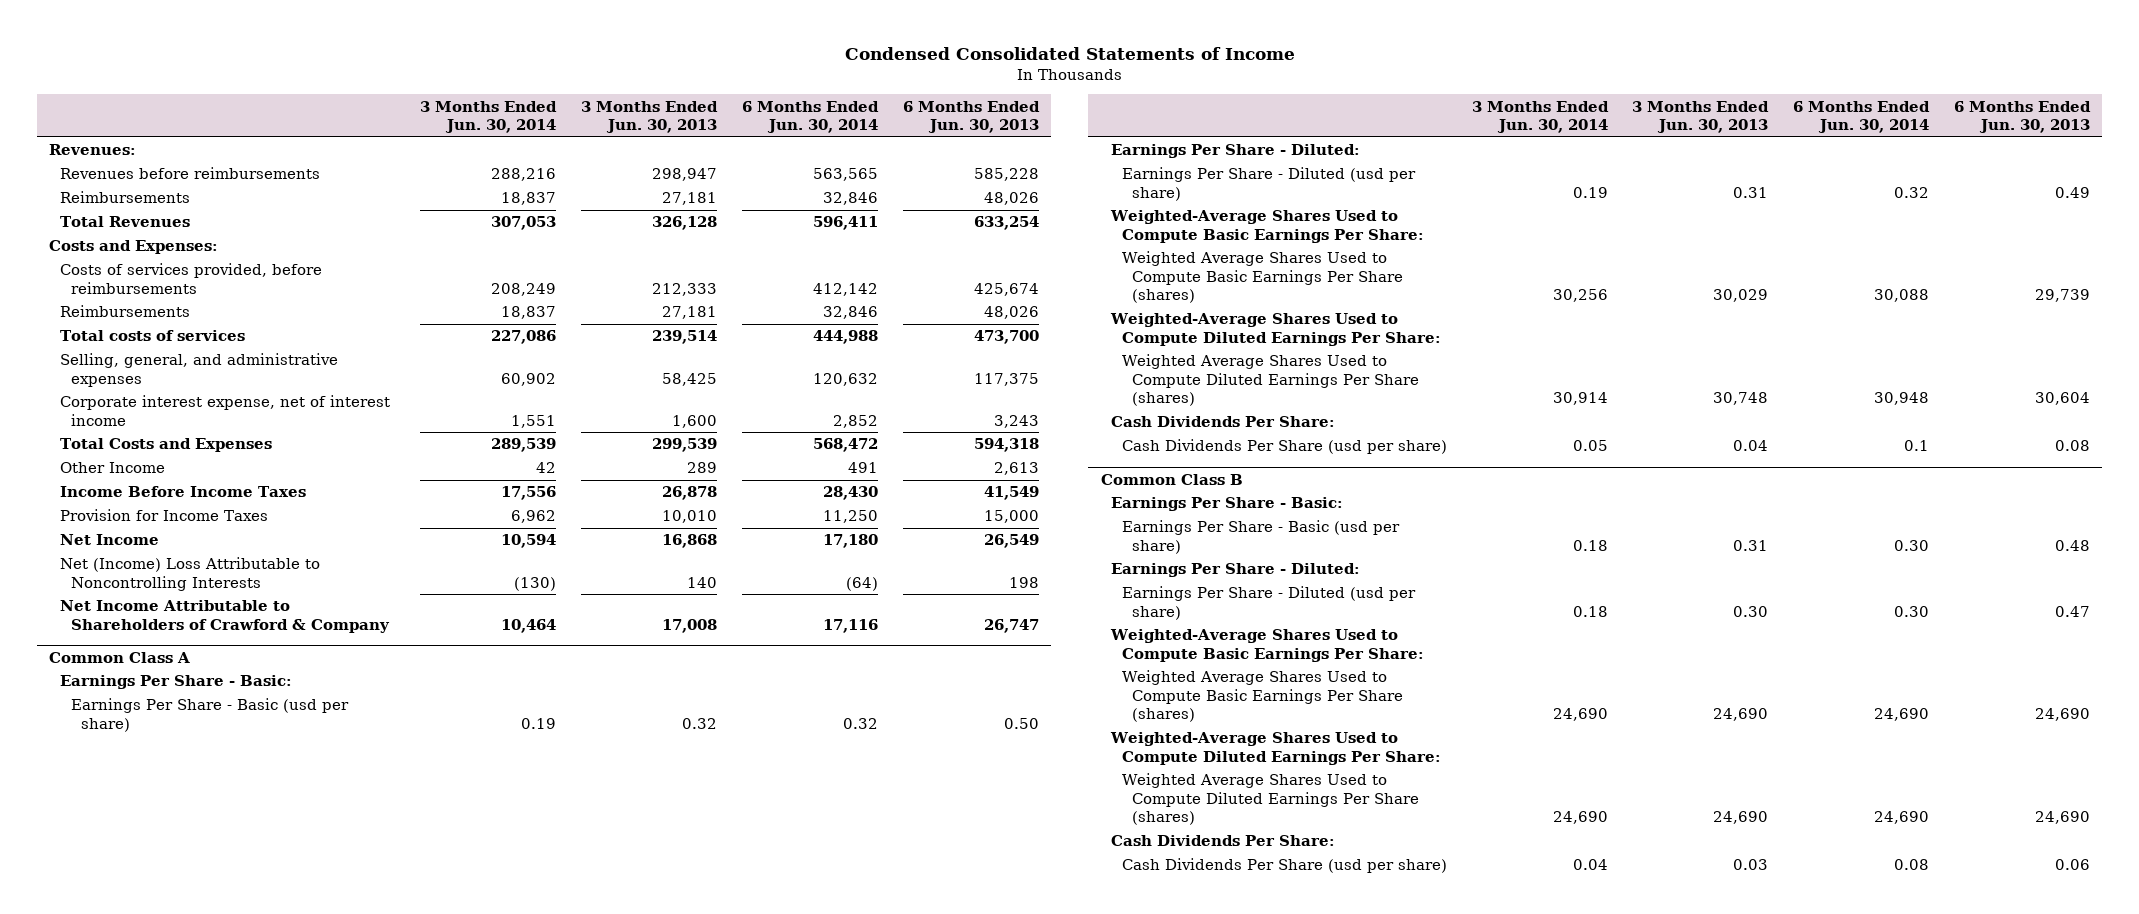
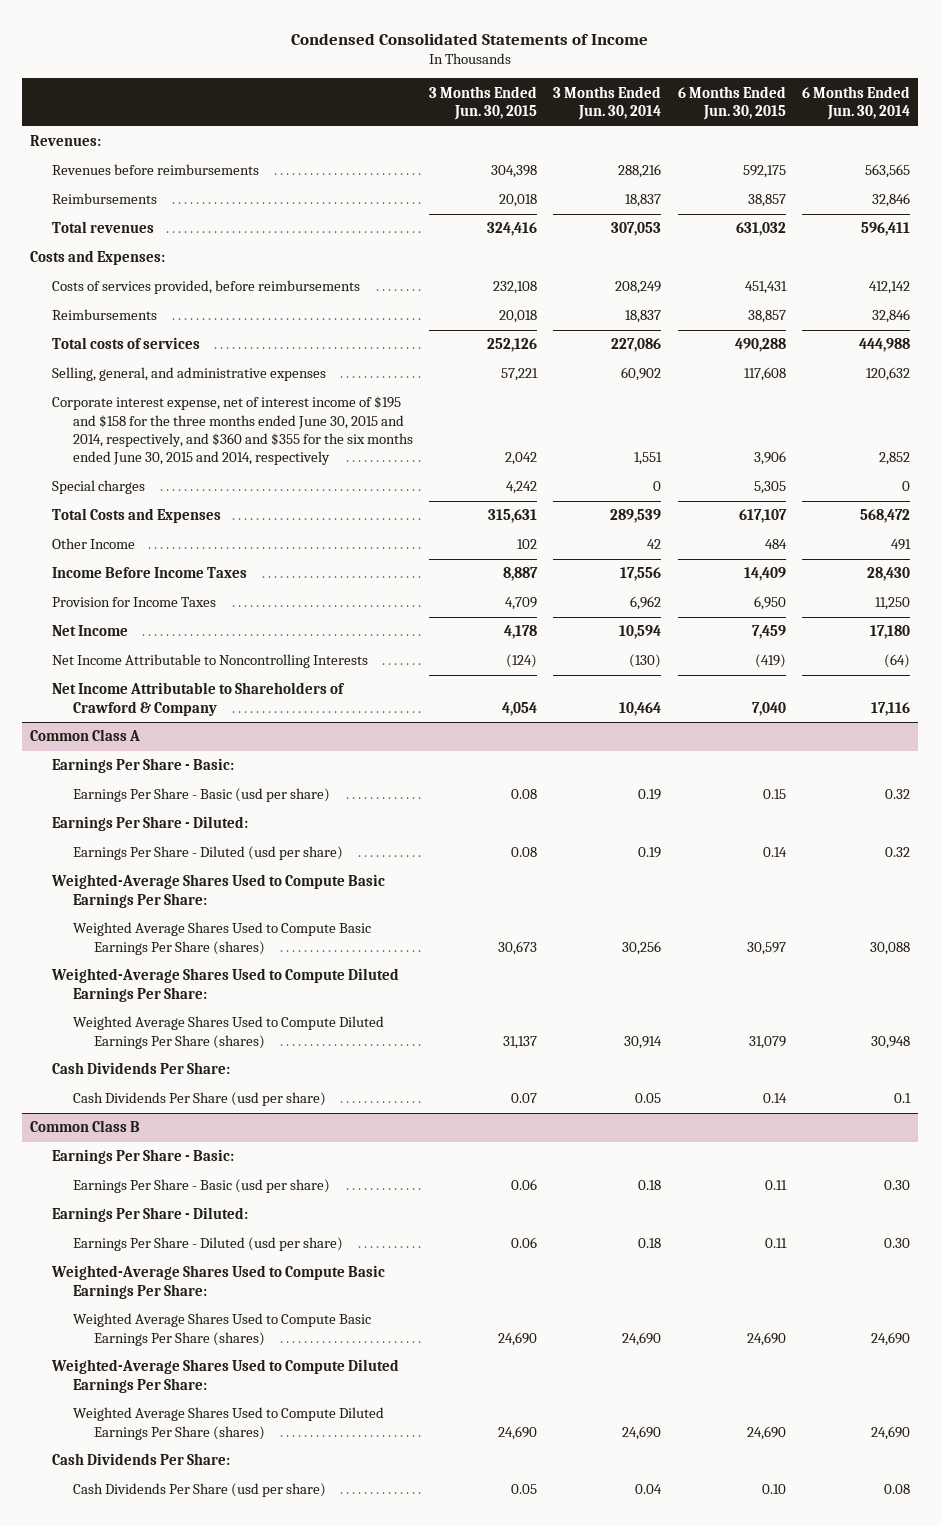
[581,100,719,134] 3 Months Ended Jun. 30, 2013 -> none
[902,100,1040,134] 6 Months Ended Jun. 30, 2013 -> none
none -> [429,85,538,120] 3 Months Ended Jun. 30, 2015
none -> [677,85,786,120] 6 Months Ended Jun. 30, 2015
[59,216,190,228] Total Revenues -> [51,221,154,234] Total revenues
[59,395,390,426] Corporate interest expense, net of interest income -> [51,396,413,466] Corporate interest expense, net of interest income of $195 and $158 for the three months ended June 30, 2015 and 2014, respectively, and $360 and $355 for the six months ended June 30, 2015 and 2014, respectively
none -> [51,480,145,495] Special charges
[59,557,320,591] Net (Income) Loss Attributable to Noncontrolling Interests -> [51,654,368,669] Net Income Attributable to Noncontrolling Interests

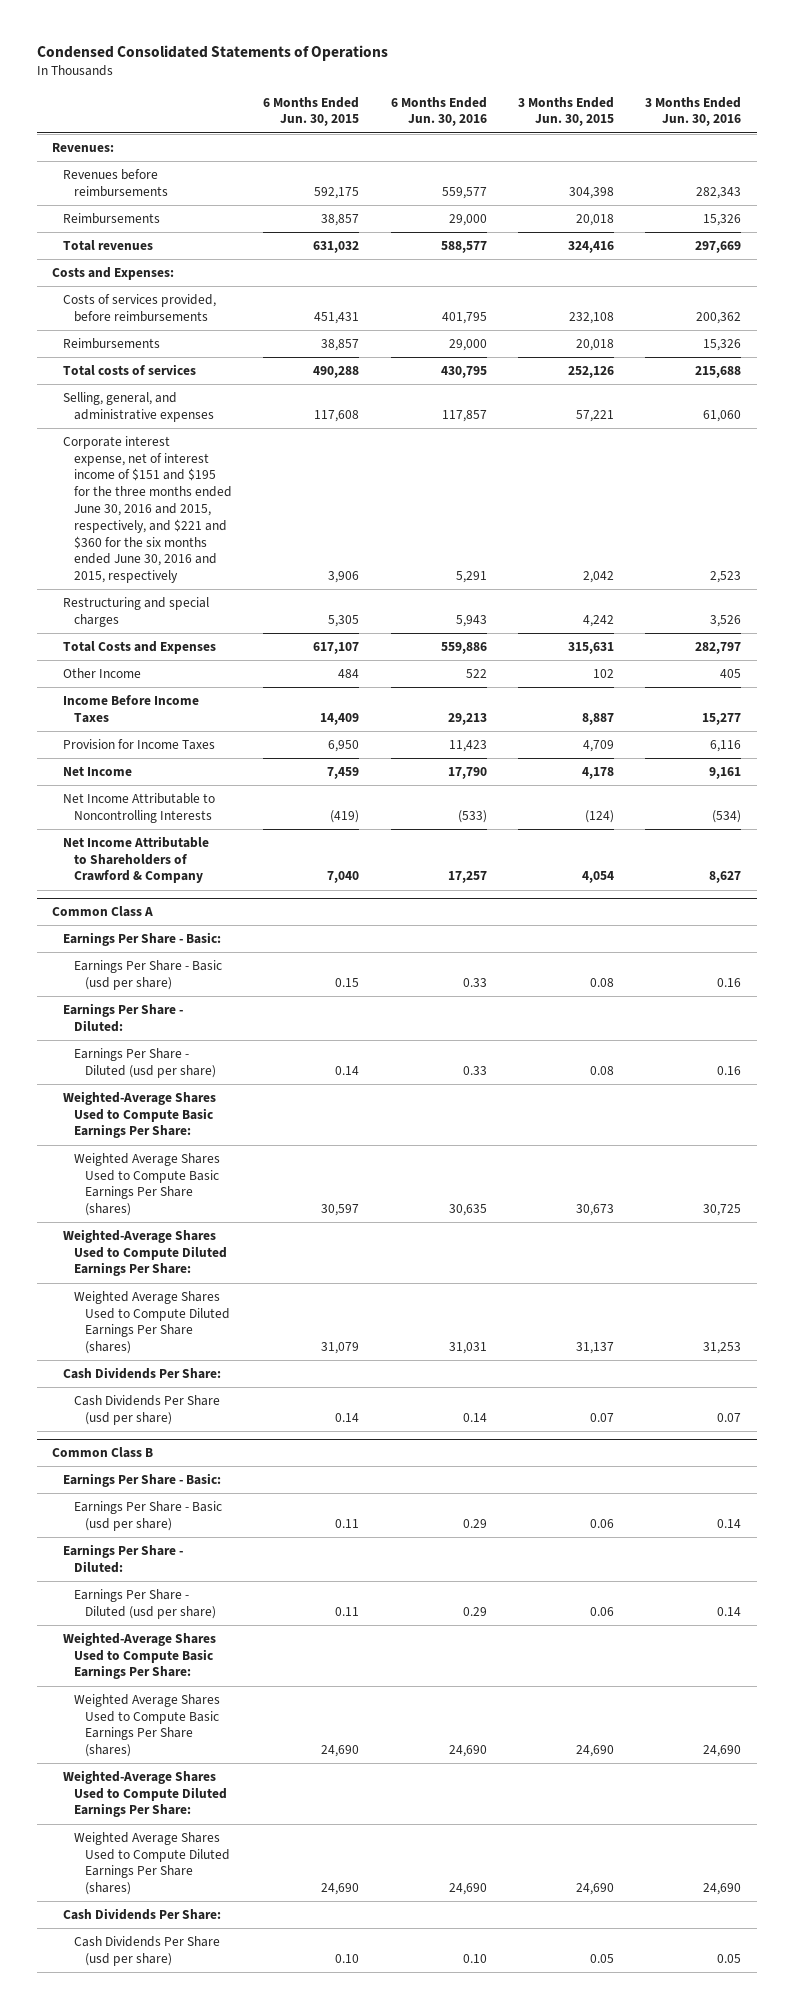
[291,32,649,45] Condensed Consolidated Statements of Income -> [36,45,388,62] Condensed Consolidated Statements of Operations
[553,85,662,120] 3 Months Ended Jun. 30, 2014 -> none
[802,85,911,120] 6 Months Ended Jun. 30, 2014 -> none
none -> [390,96,487,127] 6 Months Ended Jun. 30, 2016
none -> [645,96,742,127] 3 Months Ended Jun. 30, 2016
[51,396,413,466] Corporate interest expense, net of interest income of $195 and $158 for the three months ended June 30, 2015 and 2014, respectively, and $360 and $355 for the six months ended June 30, 2015 and 2014, respectively -> [63,435,233,584] Corporate interest expense, net of interest income of $151 and $195 for the three months ended June 30, 2016 and 2015, respectively, and $221 and $360 for the six months ended June 30, 2016 and 2015, respectively
[51,480,145,495] Special charges -> [63,596,210,627] Restructuring and special charges

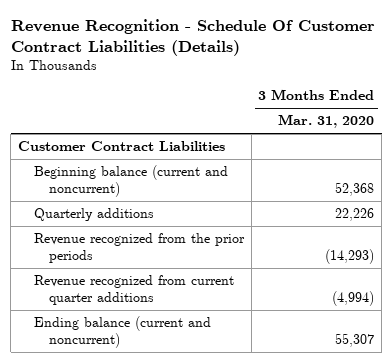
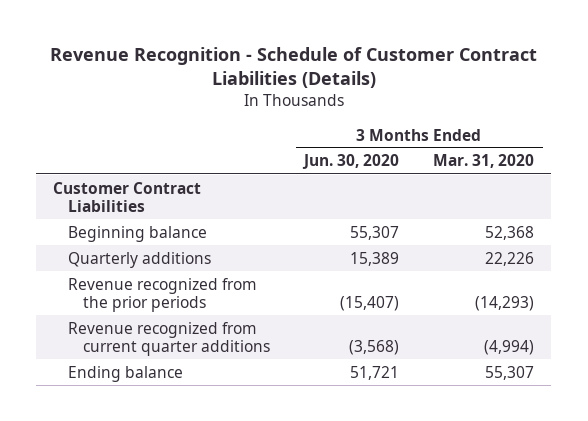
[10,19,375,56] Revenue Recognition - Schedule Of Customer Contract Liabilities (Details) -> [49,46,537,89] Revenue Recognition - Schedule of Customer Contract Liabilities (Details)
none -> [302,154,400,170] Jun. 30, 2020
[33,165,228,198] Beginning balance (current and noncurrent) -> [68,225,208,242] Beginning balance
[33,316,211,349] Ending balance (current and noncurrent) -> [68,365,184,382] Ending balance

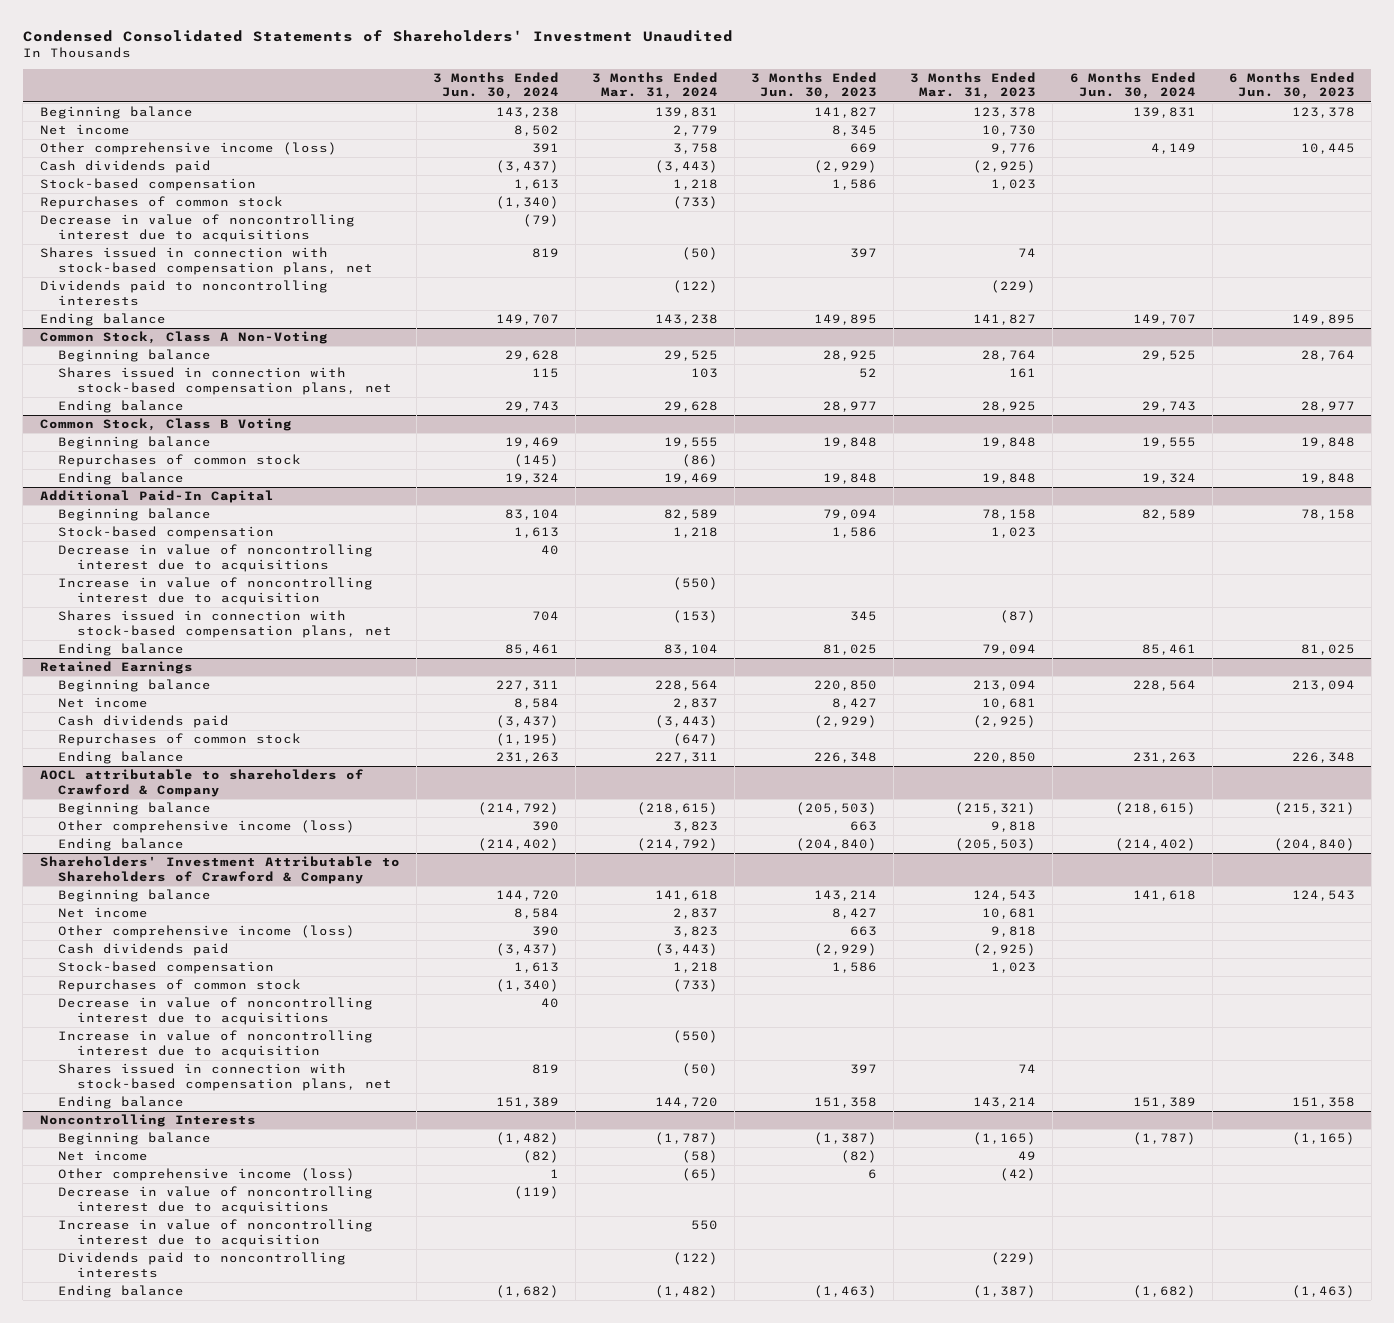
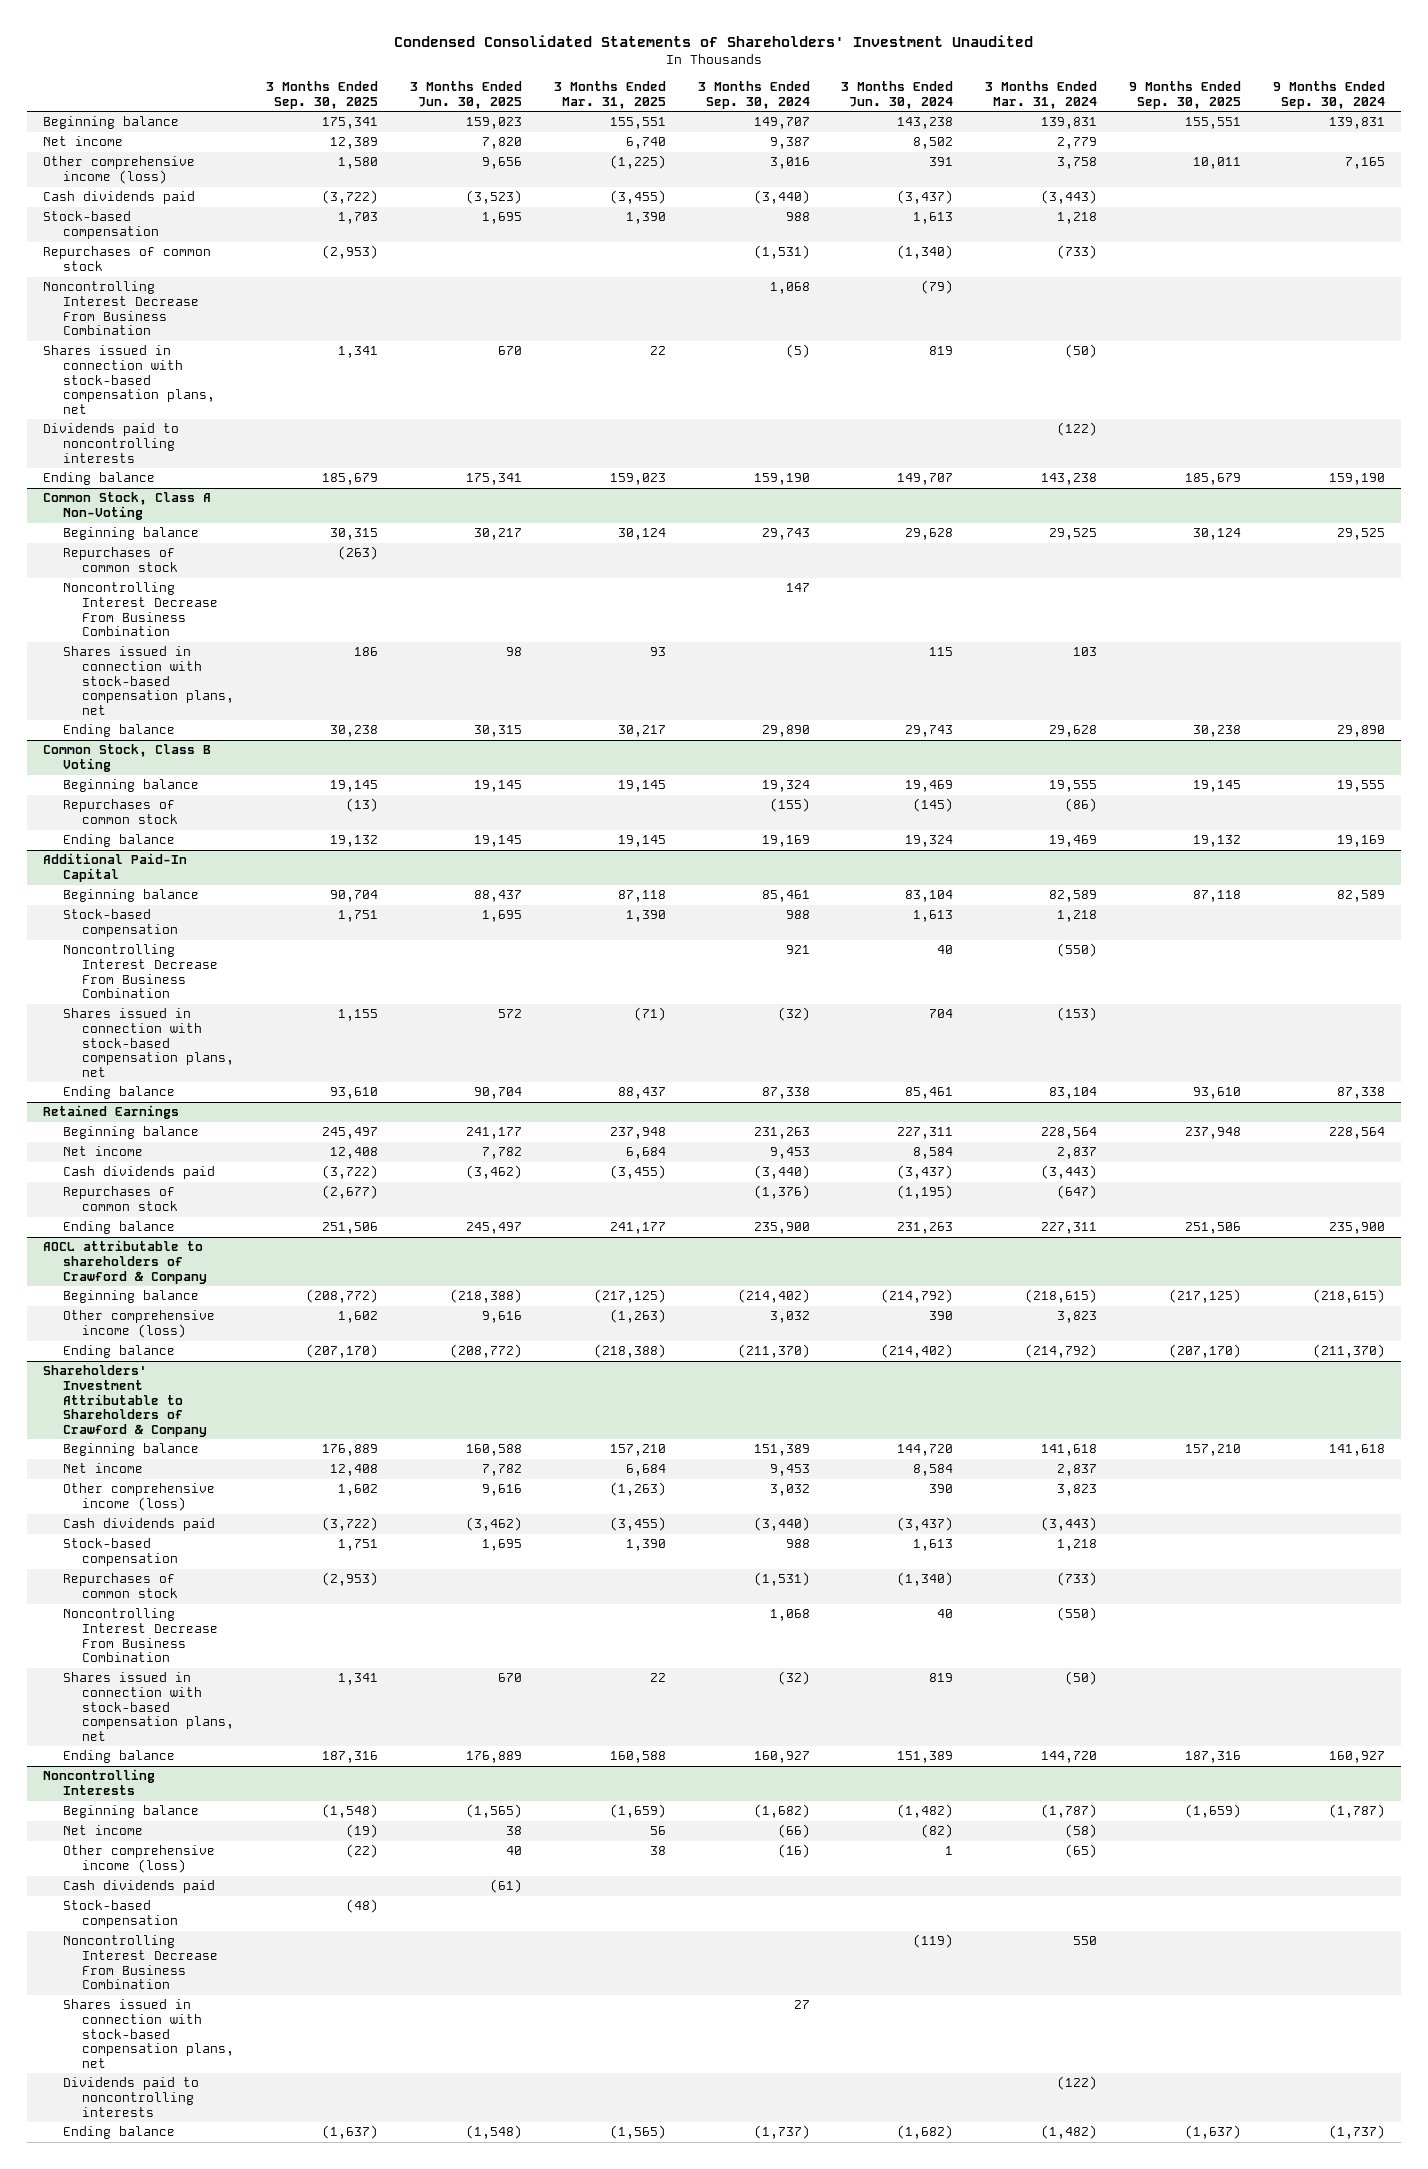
[751,72,878,100] 3 Months Ended Jun. 30, 2023 -> none
[910,72,1037,100] 3 Months Ended Mar. 31, 2023 -> none
[1069,72,1196,100] 6 Months Ended Jun. 30, 2024 -> none
[1228,72,1355,100] 6 Months Ended Jun. 30, 2023 -> none
none -> [266,80,379,109] 3 Months Ended Sep. 30, 2025
none -> [409,80,522,109] 3 Months Ended Jun. 30, 2025
none -> [553,80,666,109] 3 Months Ended Mar. 31, 2025
none -> [697,80,810,109] 3 Months Ended Sep. 30, 2024
none -> [1129,80,1242,109] 9 Months Ended Sep. 30, 2025
none -> [1272,80,1385,109] 9 Months Ended Sep. 30, 2024
[39,214,355,242] Decrease in value of noncontrolling interest due to acquisitions -> none
none -> [42,281,199,336] Noncontrolling Interest Decrease From Business Combination
none -> [62,547,179,573] Repurchases of common stock
none -> [62,582,219,637] Noncontrolling Interest Decrease From Business Combination
[58,544,374,572] Decrease in value of noncontrolling interest due to acquisitions -> none
[58,577,374,605] Increase in value of noncontrolling interest due to acquisition -> none
none -> [62,944,219,999] Noncontrolling Interest Decrease From Business Combination
[58,997,374,1025] Decrease in value of noncontrolling interest due to acquisitions -> none
[58,1030,374,1058] Increase in value of noncontrolling interest due to acquisition -> none
none -> [62,1608,219,1663] Noncontrolling Interest Decrease From Business Combination
[58,1186,374,1214] Decrease in value of noncontrolling interest due to acquisitions -> none
[58,1219,374,1247] Increase in value of noncontrolling interest due to acquisition -> none
none -> [62,1880,215,1894] Cash dividends paid
none -> [62,1900,179,1929] Stock-based compensation
none -> [62,1935,219,1990] Noncontrolling Interest Decrease From Business Combination
none -> [62,1999,235,2068] Shares issued in connection with stock-based compensation plans, net

